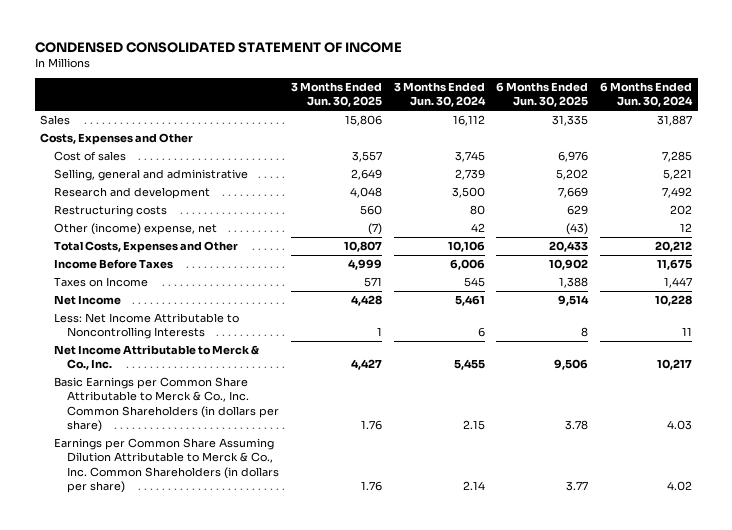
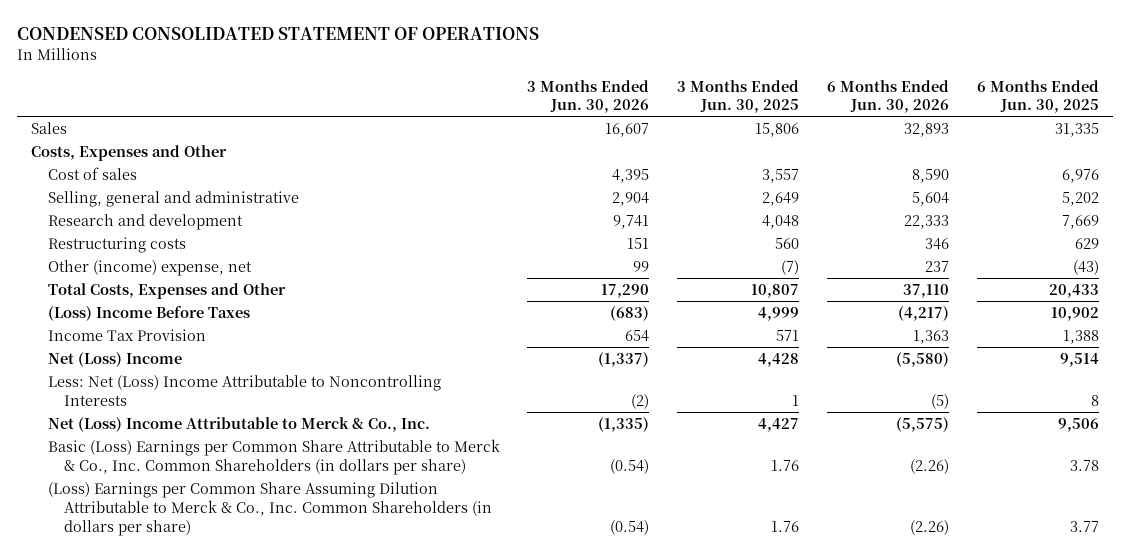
[34,41,402,53] CONDENSED CONSOLIDATED STATEMENT OF INCOME -> [17,27,540,41] CONDENSED CONSOLIDATED STATEMENT OF OPERATIONS
[393,82,486,108] 3 Months Ended Jun. 30, 2024 -> none
[599,82,693,108] 6 Months Ended Jun. 30, 2024 -> none
none -> [527,79,650,114] 3 Months Ended Jun. 30, 2026
none -> [827,79,950,114] 6 Months Ended Jun. 30, 2026
[53,259,173,270] Income Before Taxes -> [47,305,250,321] (Loss) Income Before Taxes
[53,277,148,288] Taxes on Income -> [47,328,206,341] Income Tax Provision
[53,295,121,306] Net Income -> [47,351,182,367] Net (Loss) Income
[53,313,239,340] Less: Net Income Attributable to Noncontrolling Interests -> [47,374,441,406] Less: Net (Loss) Income Attributable to Noncontrolling Interests
[53,345,259,371] Net Income Attributable to Merck & Co., Inc. -> [47,416,430,432] Net (Loss) Income Attributable to Merck & Co., Inc.
[53,377,280,432] Basic Earnings per Common Share Attributable to Merck & Co., Inc. Common Shareholders (in dollars per share) -> [47,438,500,475] Basic (Loss) Earnings per Common Share Attributable to Merck & Co., Inc. Common Shareholders (in dollars per share)
[53,438,280,493] Earnings per Common Share Assuming Dilution Attributable to Merck & Co., Inc. Common Shareholders (in dollars per share) -> [47,481,493,536] (Loss) Earnings per Common Share Assuming Dilution Attributable to Merck & Co., Inc. Common Shareholders (in dollars per share)

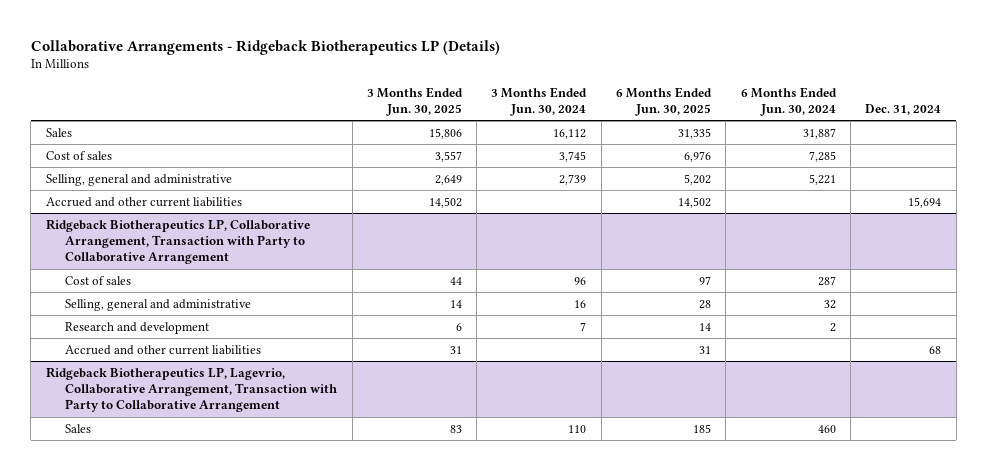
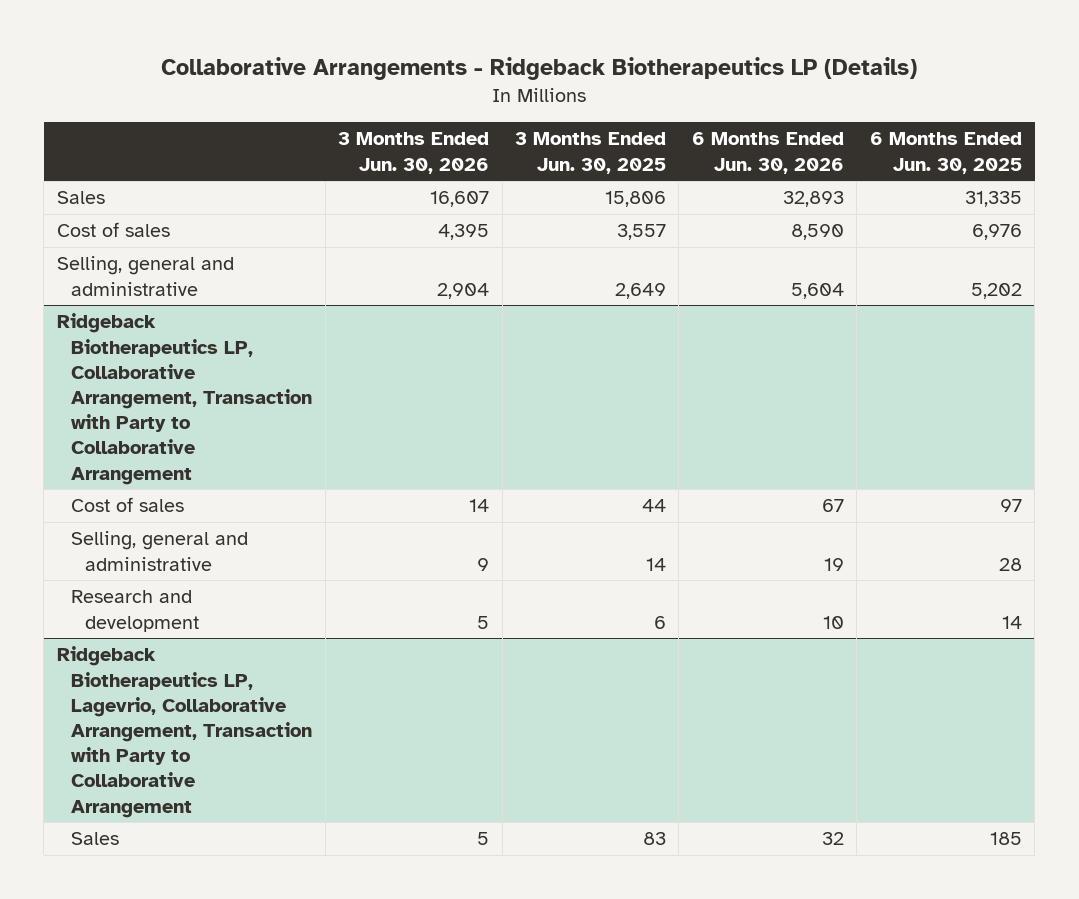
[491,86,588,117] 3 Months Ended Jun. 30, 2024 -> none
[740,86,837,117] 6 Months Ended Jun. 30, 2024 -> none
[865,104,942,116] Dec. 31, 2024 -> none
none -> [338,132,490,174] 3 Months Ended Jun. 30, 2026
none -> [691,132,844,174] 6 Months Ended Jun. 30, 2026
[45,196,242,207] Accrued and other current liabilities -> none
[65,344,262,355] Accrued and other current liabilities -> none

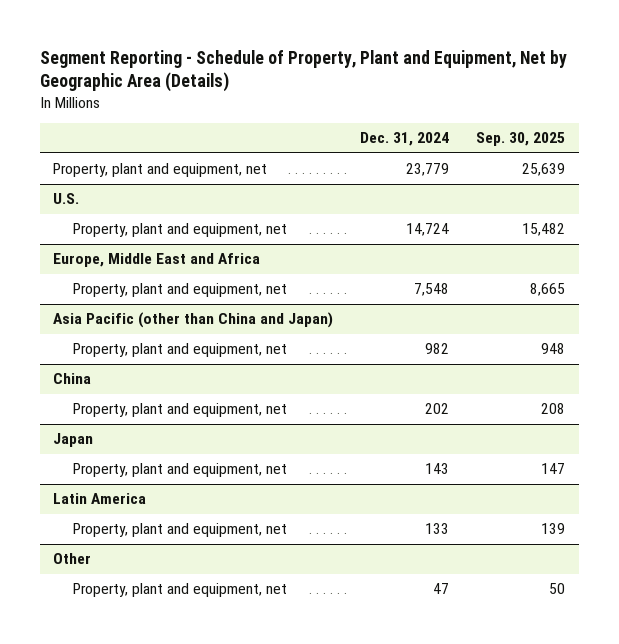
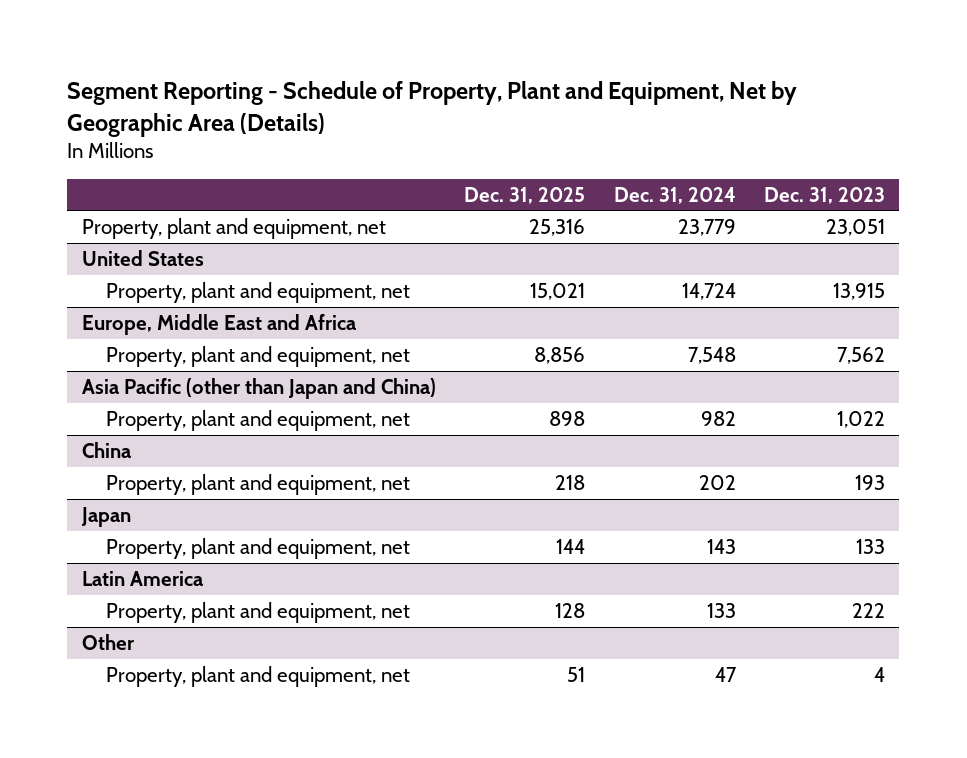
[476,132,566,147] Sep. 30, 2025 -> none
none -> [464,186,586,204] Dec. 31, 2025
none -> [764,186,886,204] Dec. 31, 2023
[53,193,80,205] U.S. -> [81,249,204,266] United States
[53,312,334,329] Asia Pacific (other than China and Japan) -> [81,377,436,399] Asia Pacific (other than Japan and China)

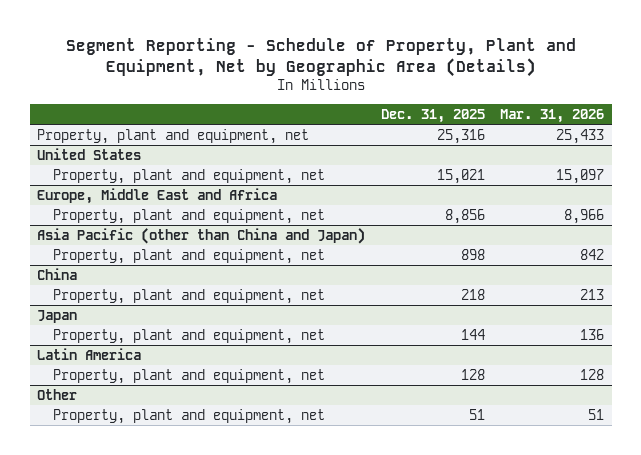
[613,186,736,204] Dec. 31, 2024 -> none
[764,186,886,204] Dec. 31, 2023 -> none
none -> [499,108,604,123] Mar. 31, 2026
[81,377,436,399] Asia Pacific (other than Japan and China) -> [37,227,366,244] Asia Pacific (other than China and Japan)

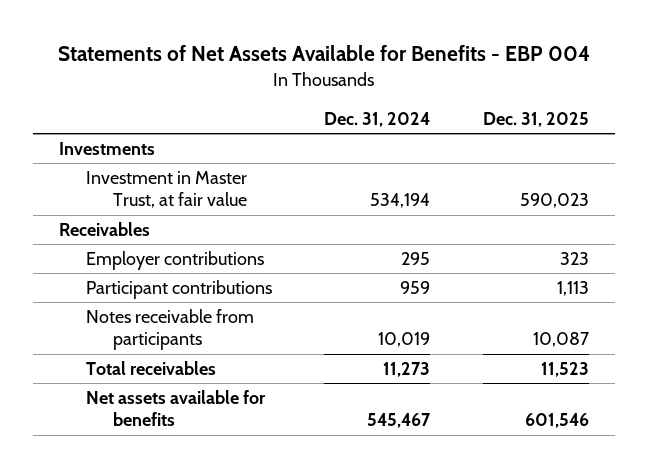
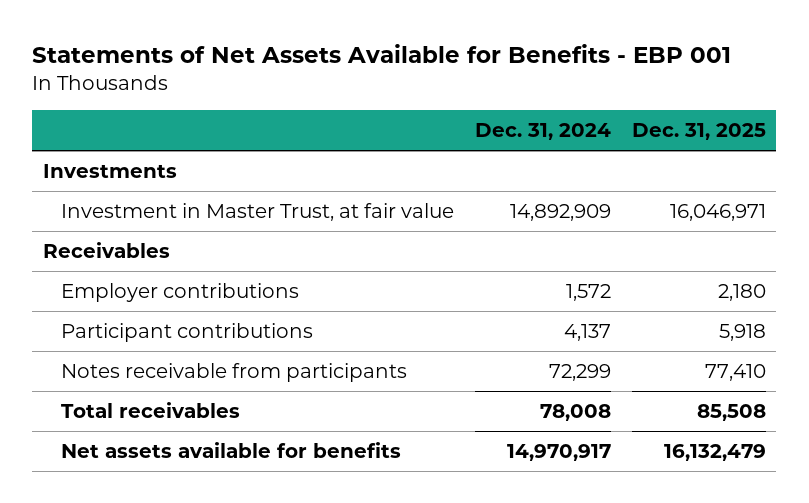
[58,45,591,62] Statements of Net Assets Available for Benefits - EBP 004 -> [32,44,732,64] Statements of Net Assets Available for Benefits - EBP 001
[370,193,431,209] 534,194 -> [509,204,611,222] 14,892,909
[519,193,589,209] 590,023 -> [669,204,766,222] 16,046,971
[401,252,431,266] 295 -> [565,284,611,302] 1,572
[559,252,589,266] 323 -> [717,284,766,302] 2,180
[400,281,431,295] 959 -> [563,324,611,342] 4,137
[556,281,589,297] 1,113 -> [718,324,766,342] 5,918
[378,332,431,348] 10,019 -> [548,364,611,382] 72,299
[532,332,589,348] 10,087 -> [704,364,766,382] 77,410
[383,362,431,378] 11,273 -> [539,404,611,422] 78,008
[540,362,589,378] 11,523 -> [696,404,766,422] 85,508
[367,413,432,429] 545,467 -> [506,444,611,462] 14,970,917
[524,413,589,429] 601,546 -> [663,444,766,462] 16,132,479

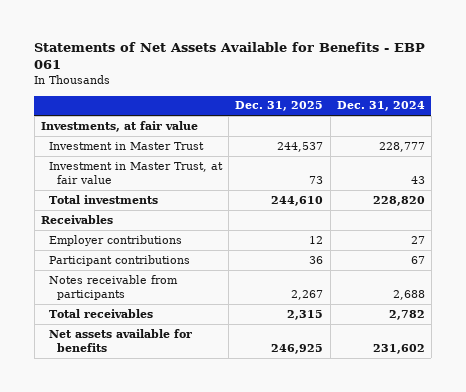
[32,44,732,64] Statements of Net Assets Available for Benefits - EBP 001 -> [34,41,426,70] Statements of Net Assets Available for Benefits - EBP 061
[42,164,177,179] Investments -> [41,120,199,132] Investments, at fair value
none -> [49,141,205,150] Investment in Master Trust
[509,204,611,222] 14,892,909 -> [410,176,425,185] 43
[669,204,766,222] 16,046,971 -> [309,176,324,185] 73
none -> [49,194,159,204] Total investments
[565,284,611,302] 1,572 -> [410,235,425,244] 27
[717,284,766,302] 2,180 -> [309,235,324,244] 12
[563,324,611,342] 4,137 -> [410,255,425,264] 67
[718,324,766,342] 5,918 -> [309,255,324,264] 36
[548,364,611,382] 72,299 -> [392,290,425,301] 2,688
[704,364,766,382] 77,410 -> [291,290,324,301] 2,267
[539,404,611,422] 78,008 -> [388,309,425,320] 2,782
[696,404,766,422] 85,508 -> [287,309,324,320] 2,315
[506,444,611,462] 14,970,917 -> [372,344,425,355] 231,602
[663,444,766,462] 16,132,479 -> [271,344,324,355] 246,925

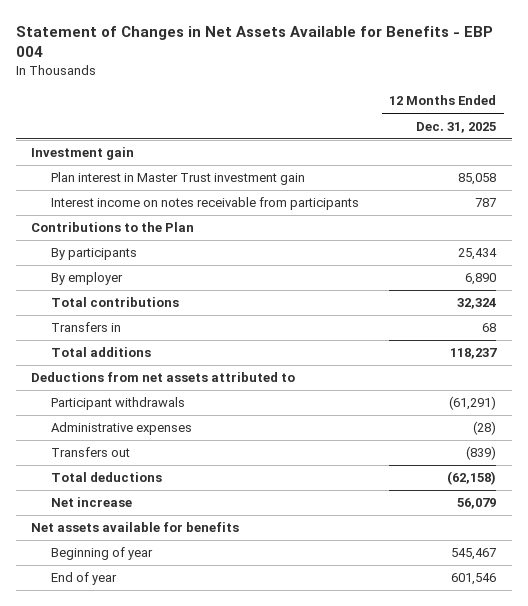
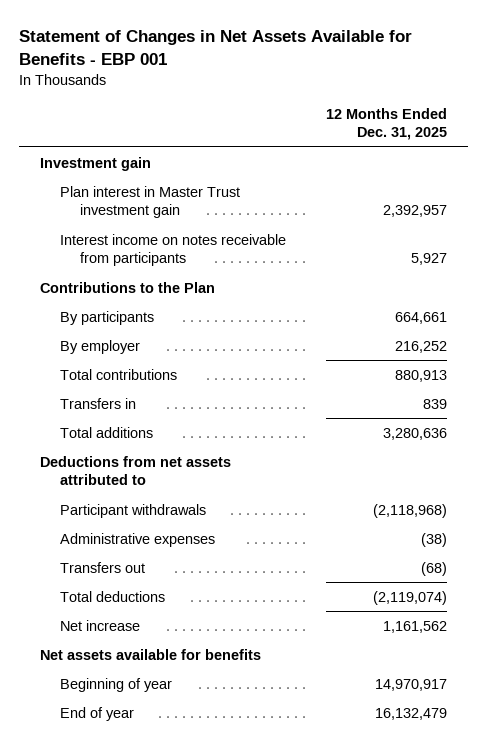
[16,25,494,58] Statement of Changes in Net Assets Available for Benefits - EBP 004 -> [19,30,413,65] Statement of Changes in Net Assets Available for Benefits - EBP 001
[458,173,497,186] 85,058 -> [383,205,448,218] 2,392,957
[475,198,497,208] 787 -> [411,253,448,266] 5,927
[458,248,498,261] 25,434 -> [395,311,448,324] 664,661
[465,273,497,286] 6,890 -> [395,340,448,353] 216,252
[457,298,497,310] 32,324 -> [395,369,448,382] 880,913
[482,323,497,333] 68 -> [423,398,448,409] 839
[450,348,498,360] 118,237 -> [383,427,448,440] 3,280,636
[449,396,497,411] (61,291) -> [373,503,448,518] (2,118,968)
[473,421,497,436] (28) -> [421,532,448,547] (38)
[466,446,497,461] (839) -> [421,561,448,576] (68)
[447,471,497,486] (62,158) -> [373,590,448,605] (2,119,074)
[457,498,497,510] 56,079 -> [383,620,448,633] 1,161,562
[451,548,497,561] 545,467 -> [375,678,448,691] 14,970,917
[451,573,497,586] 601,546 -> [375,707,448,720] 16,132,479

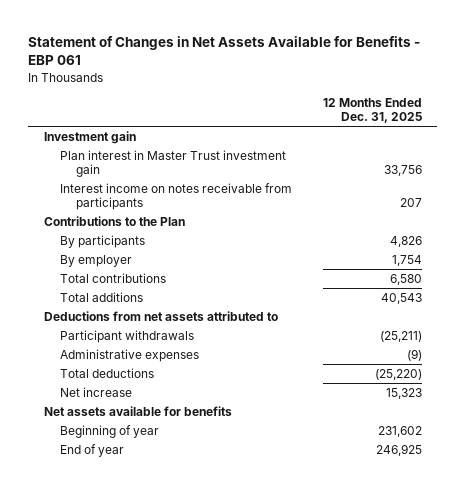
[19,30,413,65] Statement of Changes in Net Assets Available for Benefits - EBP 001 -> [28,35,421,66] Statement of Changes in Net Assets Available for Benefits - EBP 061
[383,205,448,218] 2,392,957 -> [383,164,422,176] 33,756
[411,253,448,266] 5,927 -> [399,197,422,207] 207
[59,397,136,409] Transfers in -> none
[395,311,448,324] 664,661 -> [389,235,422,247] 4,826
[395,340,448,353] 216,252 -> [391,254,422,266] 1,754
[395,369,448,382] 880,913 -> [389,273,422,285] 6,580
[383,427,448,440] 3,280,636 -> [380,292,422,304] 40,543
[59,561,145,573] Transfers out -> none
[373,503,448,518] (2,118,968) -> [379,330,422,342] (25,211)
[421,532,448,547] (38) -> [406,348,422,361] (9)
[373,590,448,605] (2,119,074) -> [374,368,422,380] (25,220)
[383,620,448,633] 1,161,562 -> [385,387,422,399] 15,323
[375,678,448,691] 14,970,917 -> [377,425,422,437] 231,602
[375,707,448,720] 16,132,479 -> [375,443,422,456] 246,925

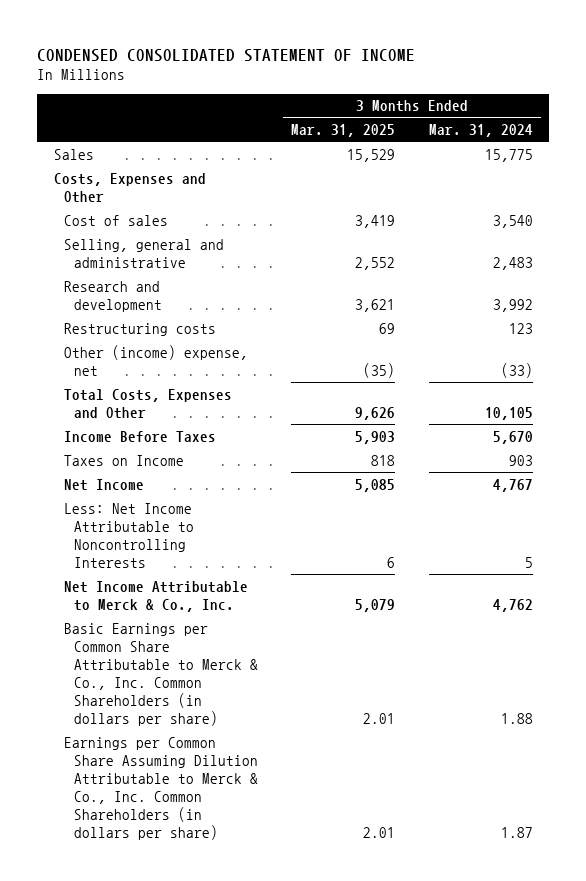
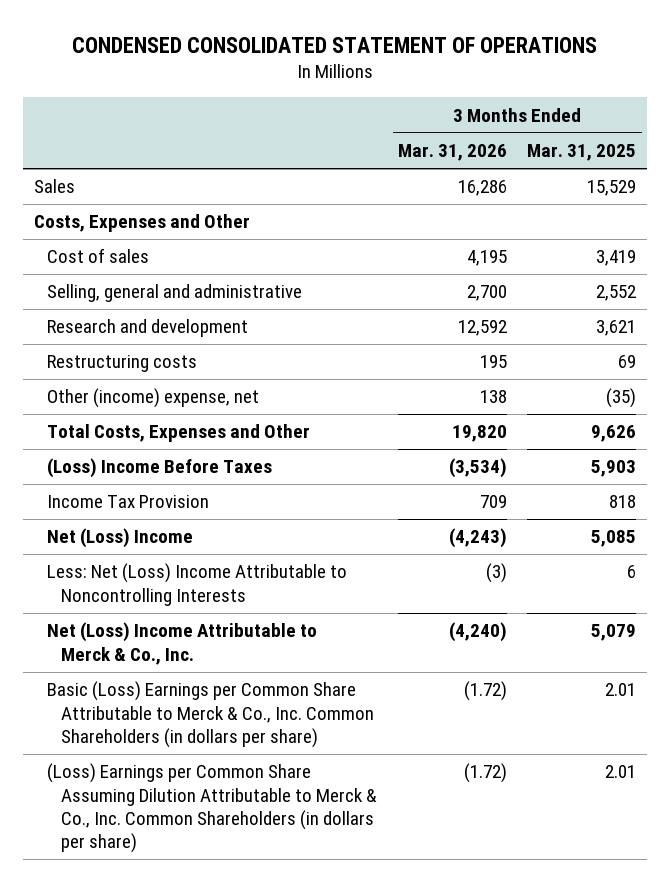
[37,48,416,62] CONDENSED CONSOLIDATED STATEMENT OF INCOME -> [72,36,598,53] CONDENSED CONSOLIDATED STATEMENT OF OPERATIONS
[428,124,533,138] Mar. 31, 2024 -> none
none -> [397,144,507,162] Mar. 31, 2026
[64,430,217,442] Income Before Taxes -> [47,458,273,479] (Loss) Income Before Taxes
[64,454,185,466] Taxes on Income -> [47,495,210,509] Income Tax Provision
[64,478,145,491] Net Income -> [47,528,194,549] Net (Loss) Income
[64,502,195,568] Less: Net Income Attributable to Noncontrolling Interests -> [47,563,348,606] Less: Net (Loss) Income Attributable to Noncontrolling Interests
[64,580,249,612] Net Income Attributable to Merck & Co., Inc. -> [47,622,318,665] Net (Loss) Income Attributable to Merck & Co., Inc.
[64,622,259,727] Basic Earnings per Common Share Attributable to Merck & Co., Inc. Common Shareholders (in dollars per share) -> [47,681,375,748] Basic (Loss) Earnings per Common Share Attributable to Merck & Co., Inc. Common Shareholders (in dollars per share)
[64,736,259,841] Earnings per Common Share Assuming Dilution Attributable to Merck & Co., Inc. Common Shareholders (in dollars per share) -> [47,763,378,854] (Loss) Earnings per Common Share Assuming Dilution Attributable to Merck & Co., Inc. Common Shareholders (in dollars per share)

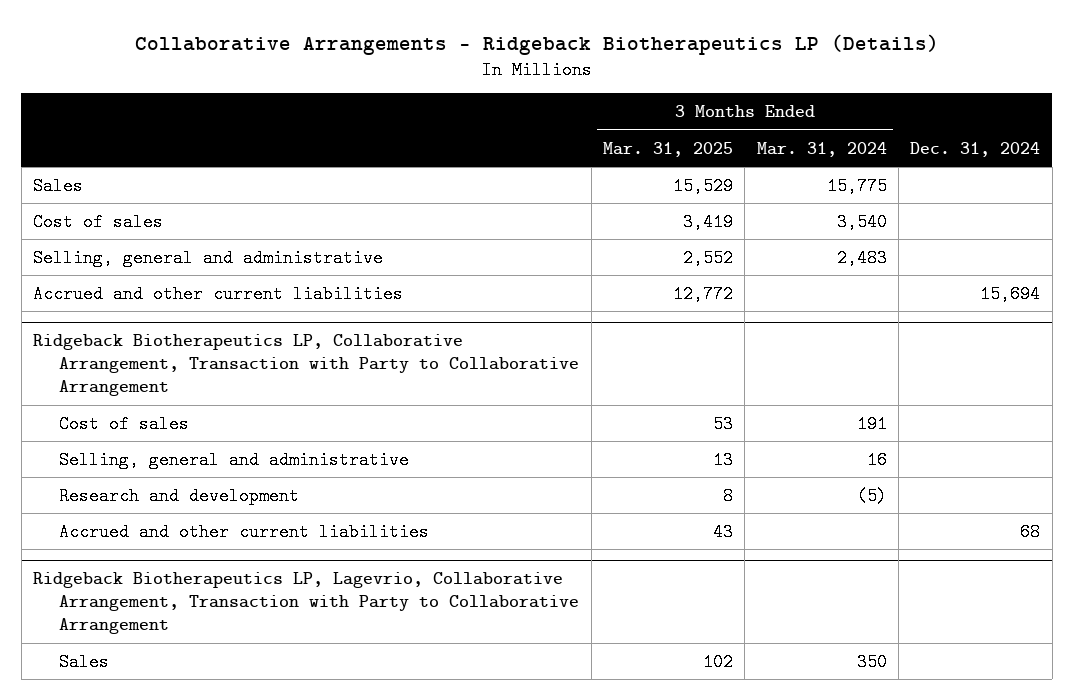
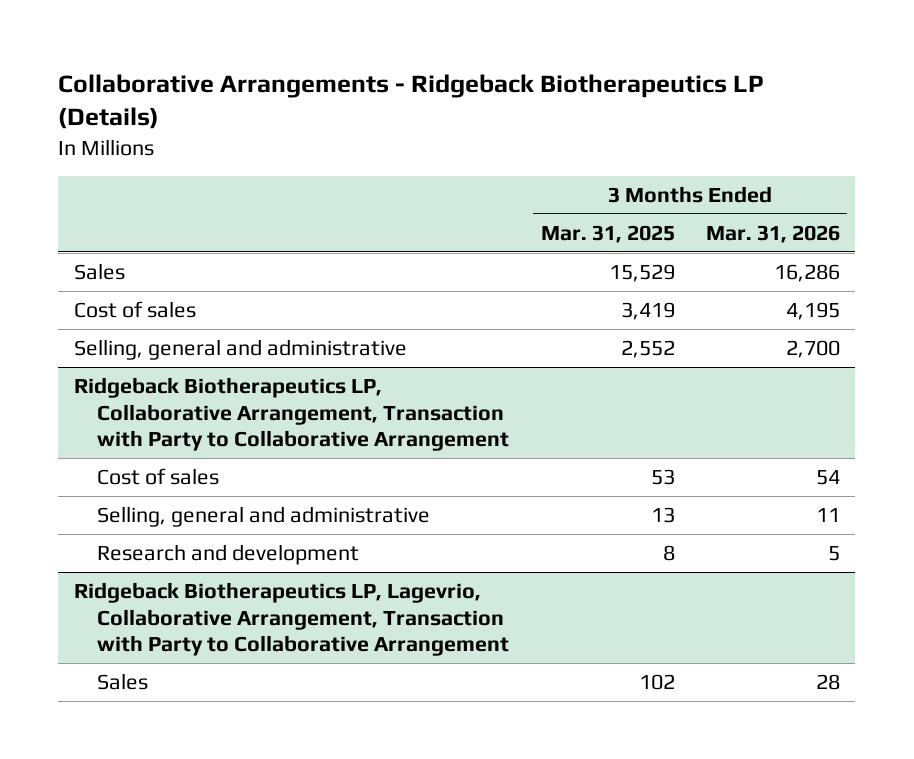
[756,141,887,157] Mar. 31, 2024 -> none
[910,141,1041,157] Dec. 31, 2024 -> none
none -> [705,224,840,243] Mar. 31, 2026
[33,284,404,303] Accrued and other current liabilities -> none
[59,522,430,541] Accrued and other current liabilities -> none

